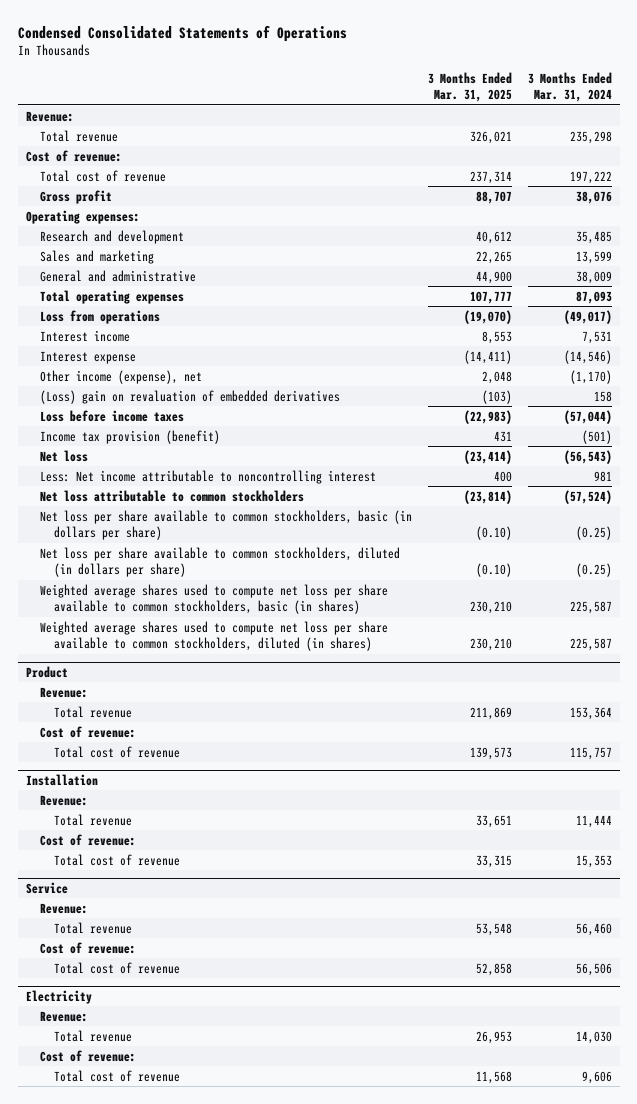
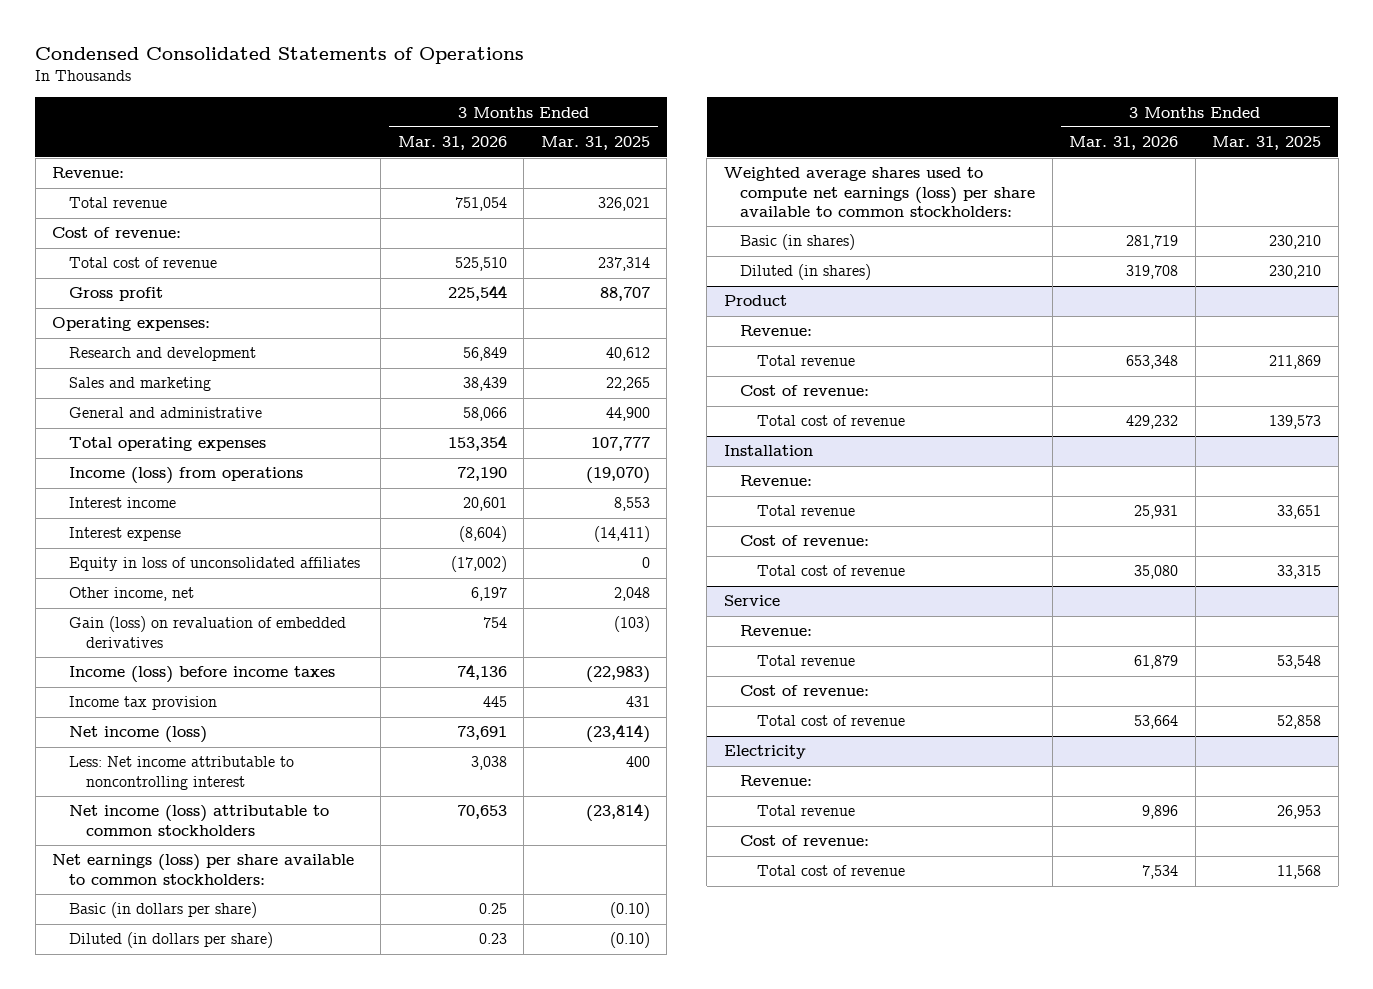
[527,71,612,103] 3 Months Ended Mar. 31, 2024 -> none
none -> [397,136,507,151] Mar. 31, 2026
[39,309,160,324] Loss from operations -> [69,467,304,485] Income (loss) from operations
none -> [69,557,361,572] Equity in loss of unconsolidated affiliates
[39,369,202,384] Other income (expense), net -> [69,587,195,602] Other income, net
[39,389,340,404] (Loss) gain on revaluation of embedded derivatives -> [69,616,347,648] Gain (loss) on revaluation of embedded derivatives
[39,409,184,422] Loss before income taxes -> [69,666,336,684] Income (loss) before income taxes
[39,429,220,444] Income tax provision (benefit) -> [69,696,218,711] Income tax provision
[39,449,88,462] Net loss -> [69,726,208,744] Net income (loss)
[39,489,304,502] Net loss attributable to common stockholders -> [69,805,330,836] Net income (loss) attributable to common stockholders
none -> [52,854,355,885] Net earnings (loss) per share available to common stockholders:
[39,509,412,541] Net loss per share available to common stockholders, basic (in dollars per share) -> [69,902,258,919] Basic (in dollars per share)
[39,546,400,578] Net loss per share available to common stockholders, diluted (in dollars per share) -> [69,932,274,949] Diluted (in dollars per share)
none -> [723,167,1036,218] Weighted average shares used to compute net earnings (loss) per share available to common stockholders:
[39,583,388,615] Weighted average shares used to compute net loss per share available to common stockholders, basic (in shares) -> [740,234,856,251] Basic (in shares)
[39,620,388,652] Weighted average shares used to compute net loss per share available to common stockholders, diluted (in shares) -> [740,264,872,281] Diluted (in shares)

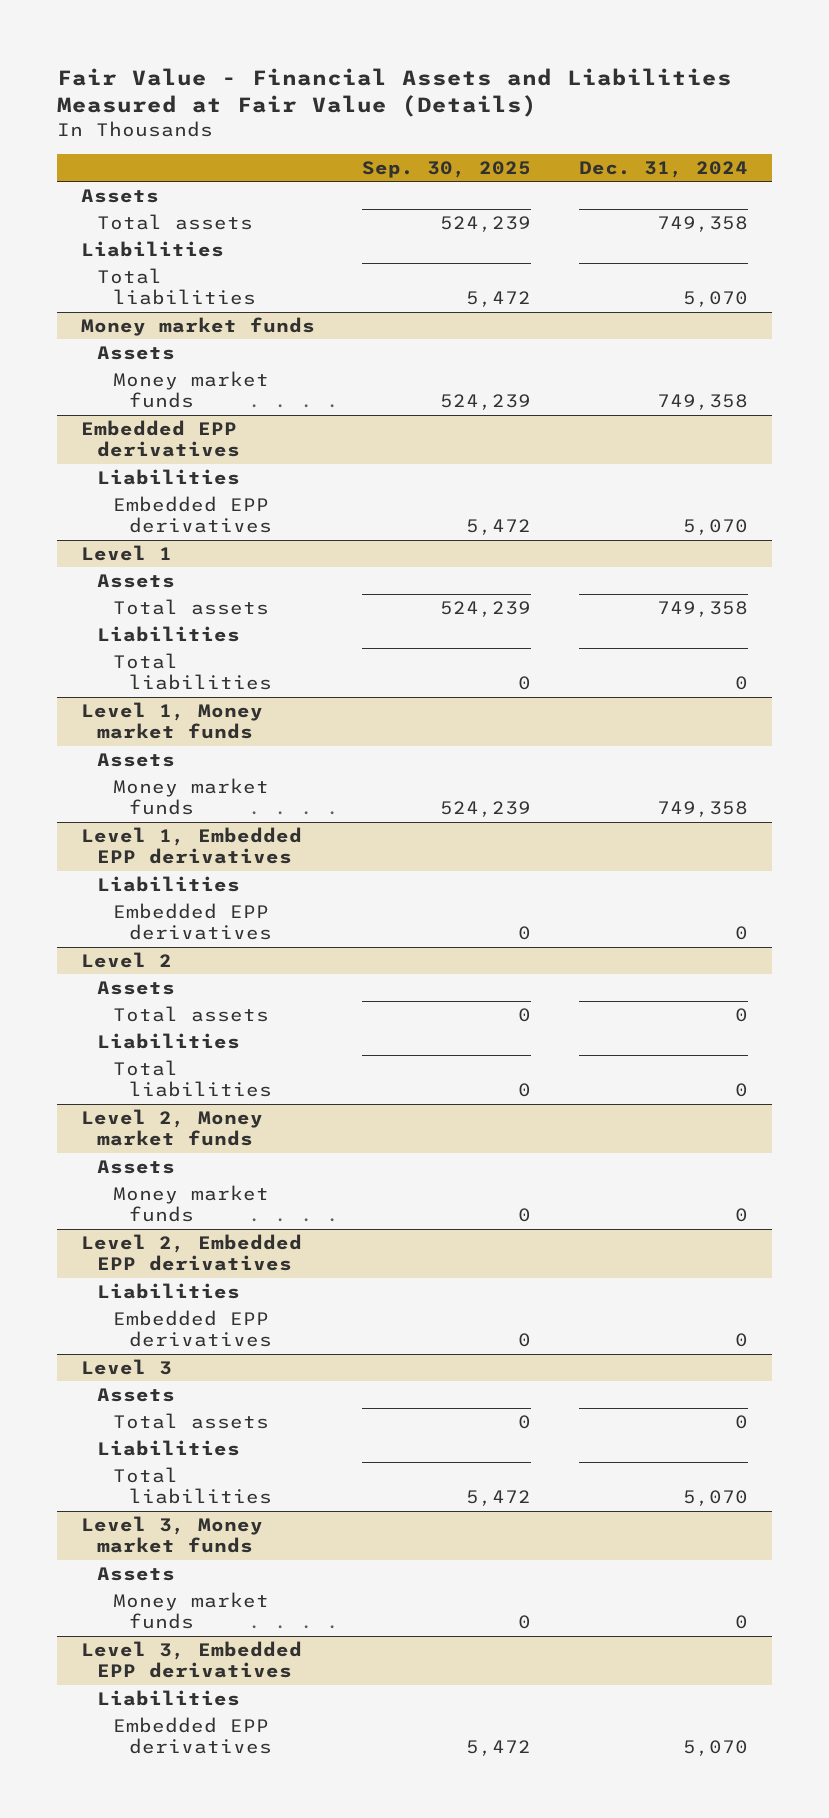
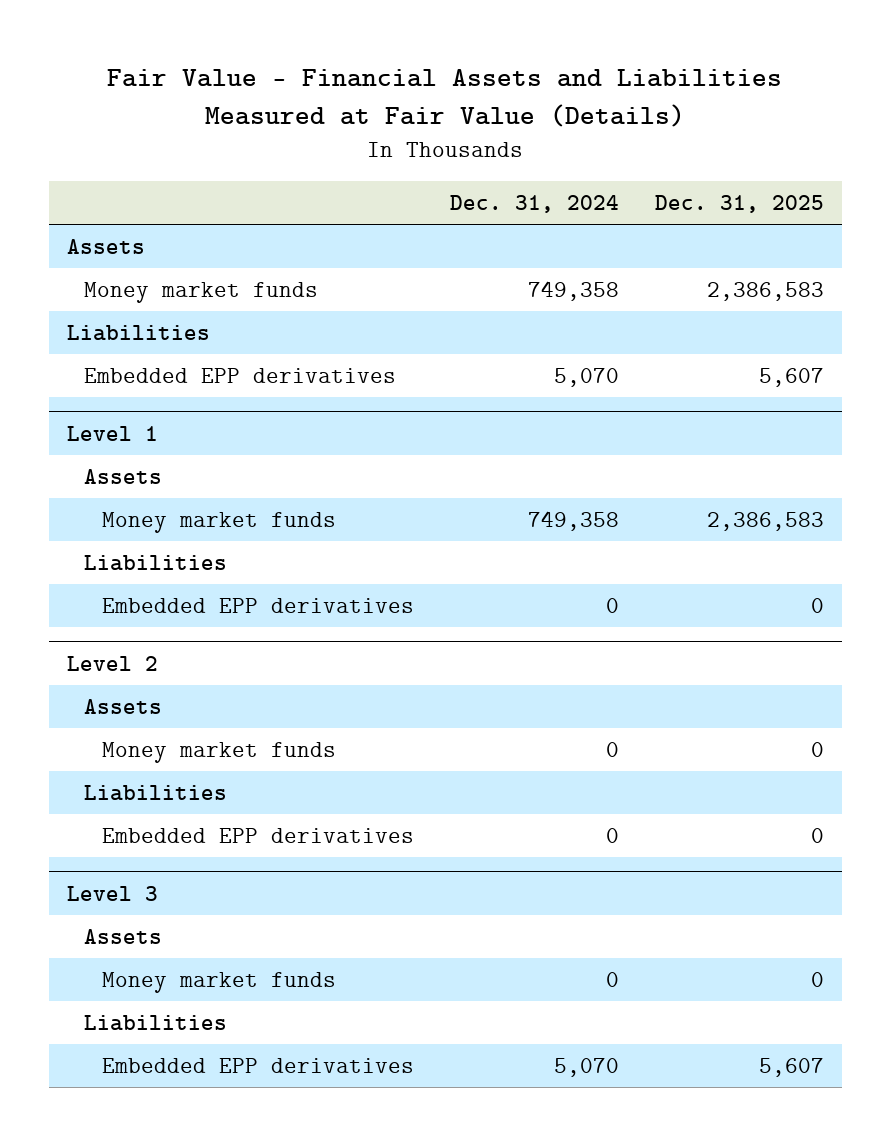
[362,160,532,178] Sep. 30, 2025 -> none
none -> [654,194,824,213] Dec. 31, 2025
[96,213,253,230] Total assets -> none
[80,240,224,257] Liabilities -> none
[96,267,256,306] Total liabilities -> none
[80,316,315,336] Money market funds -> none
[96,345,175,360] Assets -> none
[80,419,240,458] Embedded EPP derivatives -> none
[112,598,269,615] Total assets -> none
[96,625,240,642] Liabilities -> none
[112,652,273,691] Total liabilities -> none
[80,701,263,740] Level 1, Money market funds -> none
[96,752,175,767] Assets -> none
[80,826,302,865] Level 1, Embedded EPP derivatives -> none
[112,1005,269,1022] Total assets -> none
[96,1032,240,1049] Liabilities -> none
[112,1059,273,1098] Total liabilities -> none
[80,1108,263,1147] Level 2, Money market funds -> none
[96,1159,175,1174] Assets -> none
[80,1233,302,1272] Level 2, Embedded EPP derivatives -> none
[112,1412,269,1429] Total assets -> none
[96,1439,240,1456] Liabilities -> none
[112,1466,273,1505] Total liabilities -> none
[80,1515,263,1554] Level 3, Money market funds -> none
[96,1566,175,1581] Assets -> none
[80,1640,302,1679] Level 3, Embedded EPP derivatives -> none

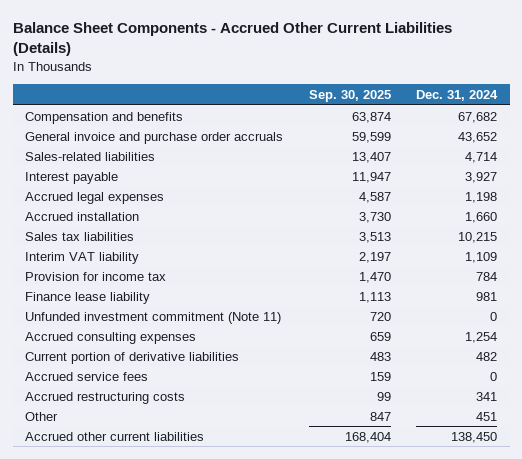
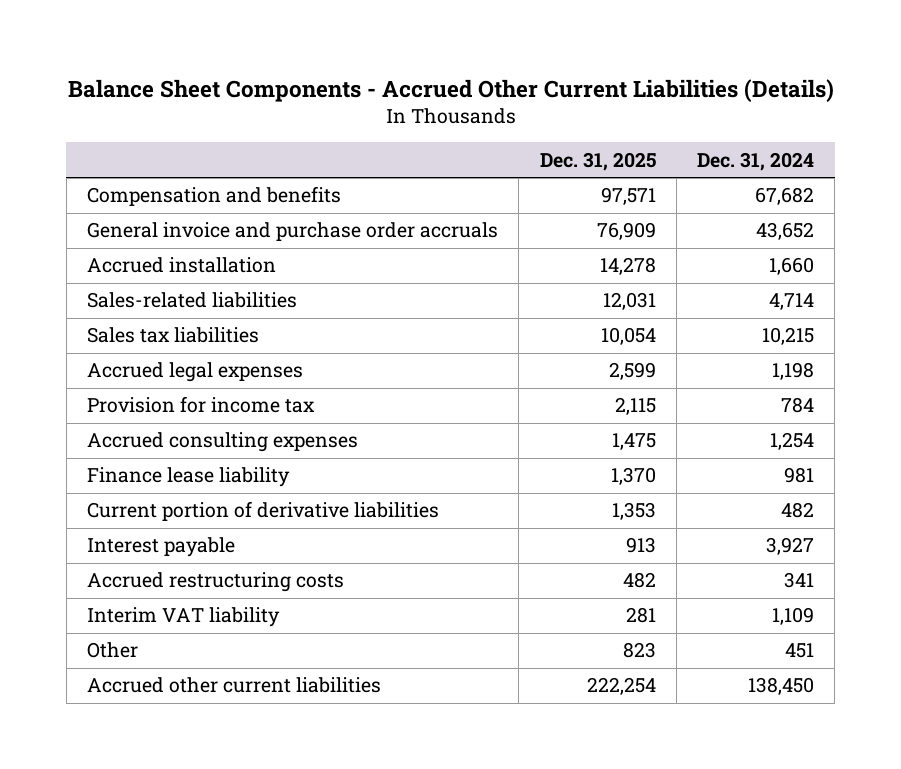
[308,90,391,103] Sep. 30, 2025 -> none
none -> [539,151,656,171] Dec. 31, 2025
[25,151,156,161] Sales-related liabilities -> [86,292,297,309] Sales-related liabilities
[25,191,165,204] Accrued legal expenses -> [86,362,303,383] Accrued legal expenses
[25,311,282,324] Unfunded investment commitment (Note 11) -> none
[25,291,151,304] Finance lease liability -> [86,467,290,488] Finance lease liability
[25,371,149,381] Accrued service fees -> none
[25,171,119,184] Interest payable -> [86,537,235,558] Interest payable
[25,251,140,264] Interim VAT liability -> [86,607,280,628] Interim VAT liability

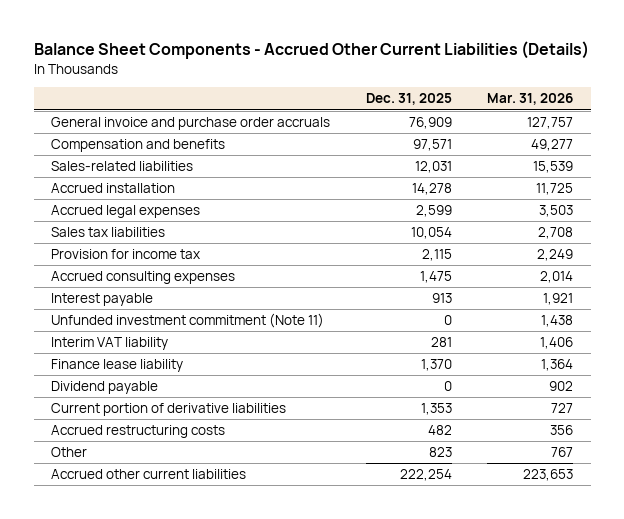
[697,151,815,171] Dec. 31, 2024 -> none
none -> [487,93,574,106] Mar. 31, 2026
[86,186,341,207] Compensation and benefits -> [51,139,226,153] Compensation and benefits
[86,257,276,274] Accrued installation -> [51,183,176,194] Accrued installation
[86,327,259,344] Sales tax liabilities -> [51,227,166,238] Sales tax liabilities
[86,537,235,558] Interest payable -> [51,293,154,307] Interest payable
none -> [51,313,325,329] Unfunded investment commitment (Note 11)
[86,607,280,628] Interim VAT liability -> [51,337,169,351] Interim VAT liability
none -> [51,381,159,395] Dividend payable

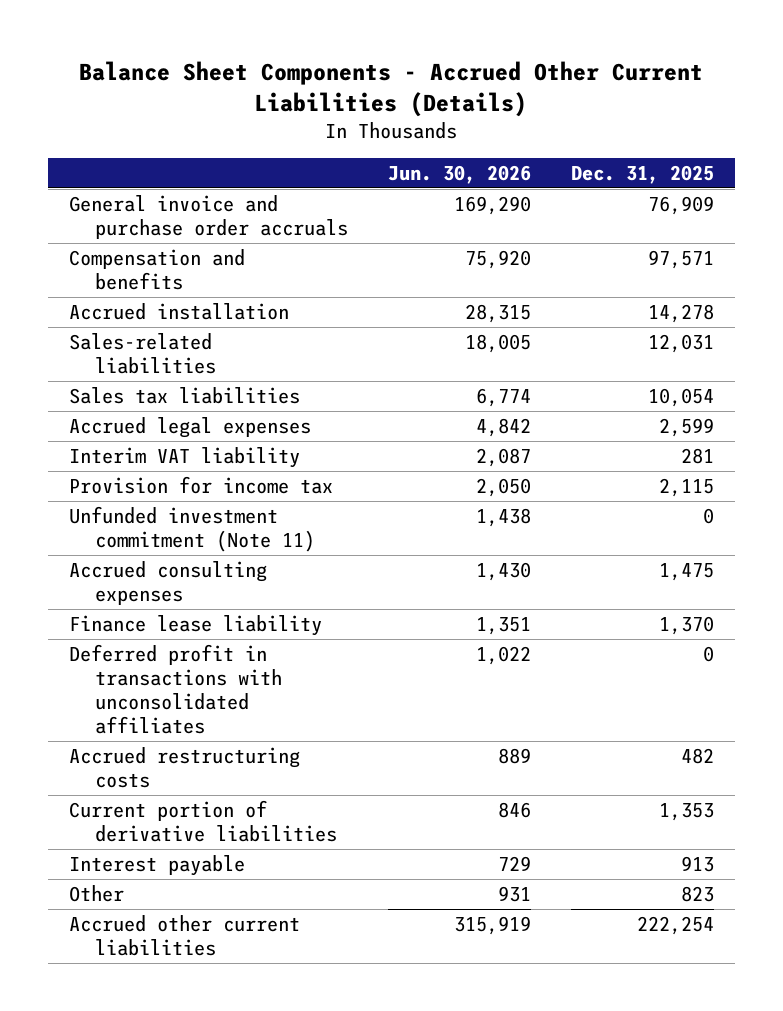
[487,93,574,106] Mar. 31, 2026 -> none
none -> [388,164,532,184] Jun. 30, 2026
[51,161,194,172] Sales-related liabilities -> [68,333,216,375] Sales-related liabilities
[51,205,201,219] Accrued legal expenses -> [68,417,311,439] Accrued legal expenses
[51,337,169,351] Interim VAT liability -> [68,447,300,469] Interim VAT liability
[51,271,236,285] Accrued consulting expenses -> [68,561,267,606] Accrued consulting expenses
[51,381,159,395] Dividend payable -> none
none -> [68,644,282,734] Deferred profit in transactions with unconsolidated affiliates
[51,403,287,417] Current portion of derivative liabilities -> [68,800,337,843] Current portion of derivative liabilities
[51,293,154,307] Interest payable -> [68,855,245,877] Interest payable

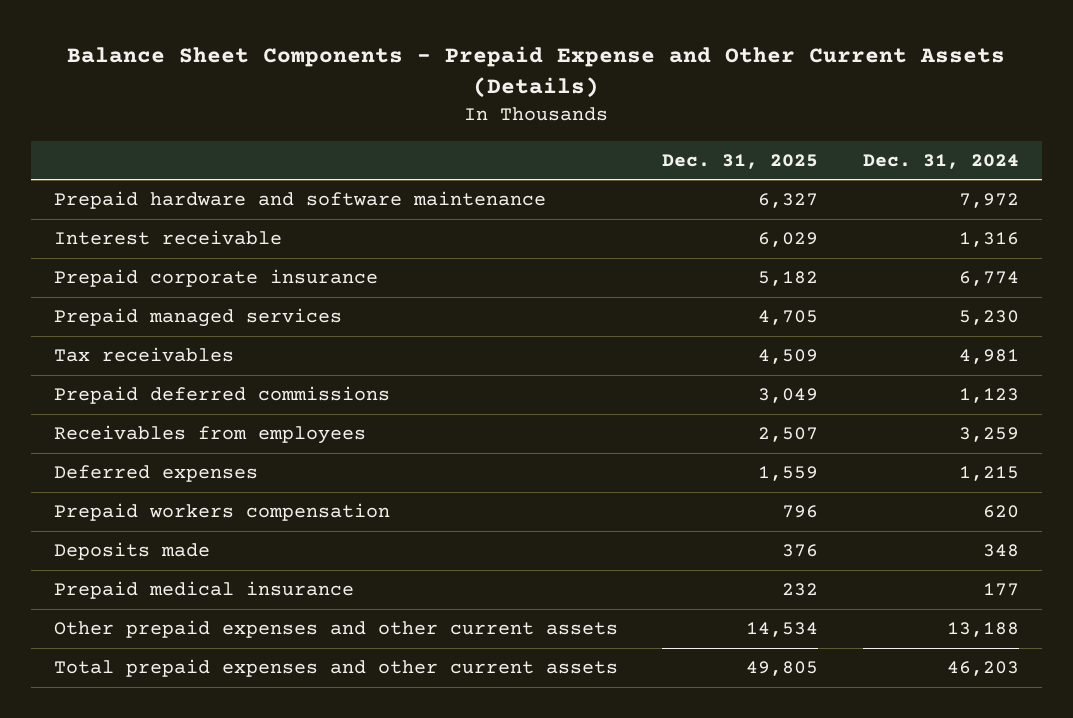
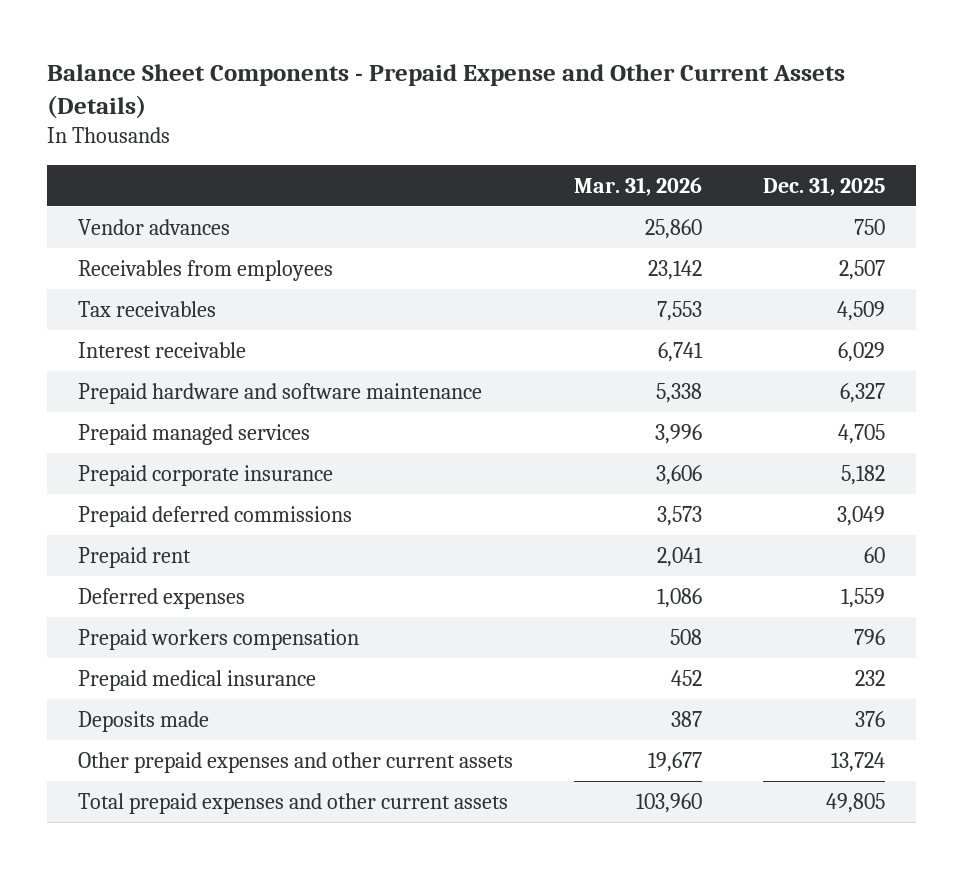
[863,153,1020,169] Dec. 31, 2024 -> none
none -> [574,176,703,196] Mar. 31, 2026
none -> [77,218,230,235] Vendor advances
[53,425,366,445] Receivables from employees -> [77,259,333,281] Receivables from employees
[53,347,234,363] Tax receivables -> [77,300,216,317] Tax receivables
[53,191,546,210] Prepaid hardware and software maintenance -> [77,382,482,404] Prepaid hardware and software maintenance
[53,269,378,288] Prepaid corporate insurance -> [77,464,333,486] Prepaid corporate insurance
none -> [77,546,191,568] Prepaid rent
[53,542,210,561] Deposits made -> [77,710,209,732] Deposits made
[746,622,819,638] 14,534 -> [831,751,886,772] 13,724

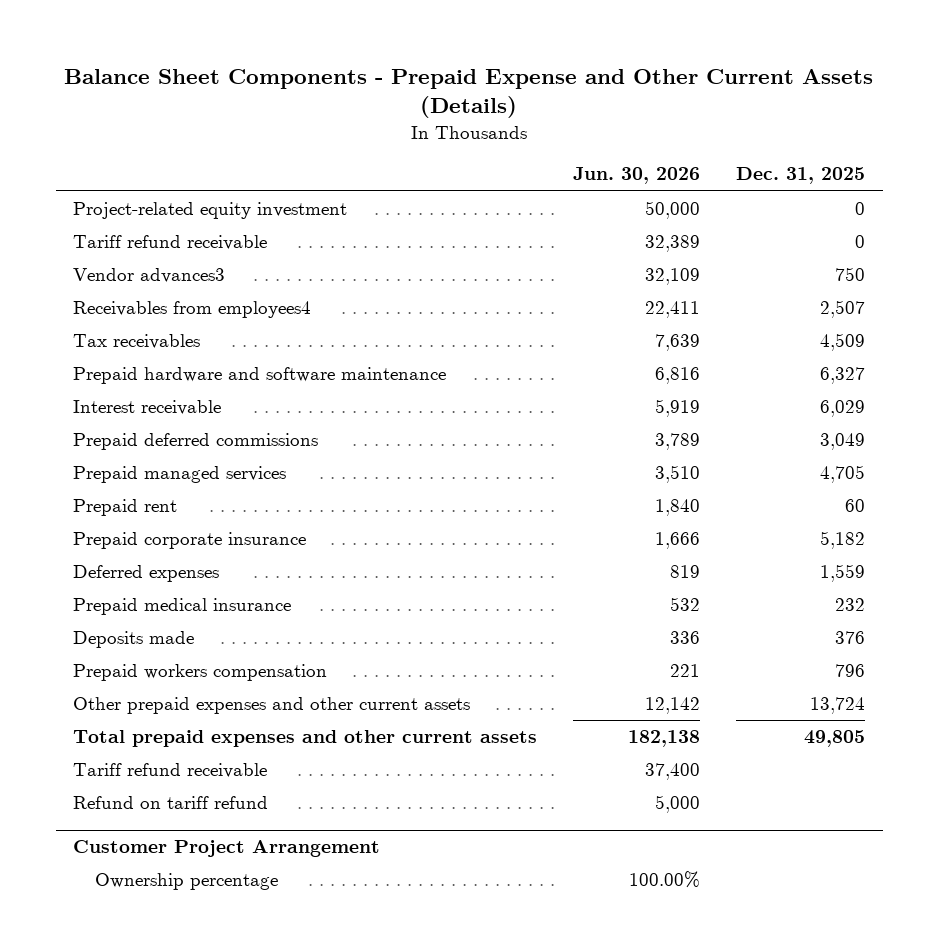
[574,176,703,196] Mar. 31, 2026 -> none
none -> [573,167,701,185] Jun. 30, 2026
none -> [73,202,348,220] Project-related equity investment
none -> [73,235,268,251] Tariff refund receivable
[77,218,230,235] Vendor advances -> [73,268,226,284] Vendor advances3
[77,259,333,281] Receivables from employees -> [73,301,312,319] Receivables from employees4
[77,341,246,358] Interest receivable -> [73,400,222,416] Interest receivable
[77,423,310,445] Prepaid managed services -> [73,466,287,484] Prepaid managed services
[77,464,333,486] Prepaid corporate insurance -> [73,532,307,550] Prepaid corporate insurance
[77,628,359,650] Prepaid workers compensation -> [73,664,328,682] Prepaid workers compensation
none -> [73,763,268,779] Tariff refund receivable
none -> [73,796,269,810] Refund on tariff refund
none -> [73,840,381,858] Customer Project Arrangement
none -> [94,873,278,891] Ownership percentage

